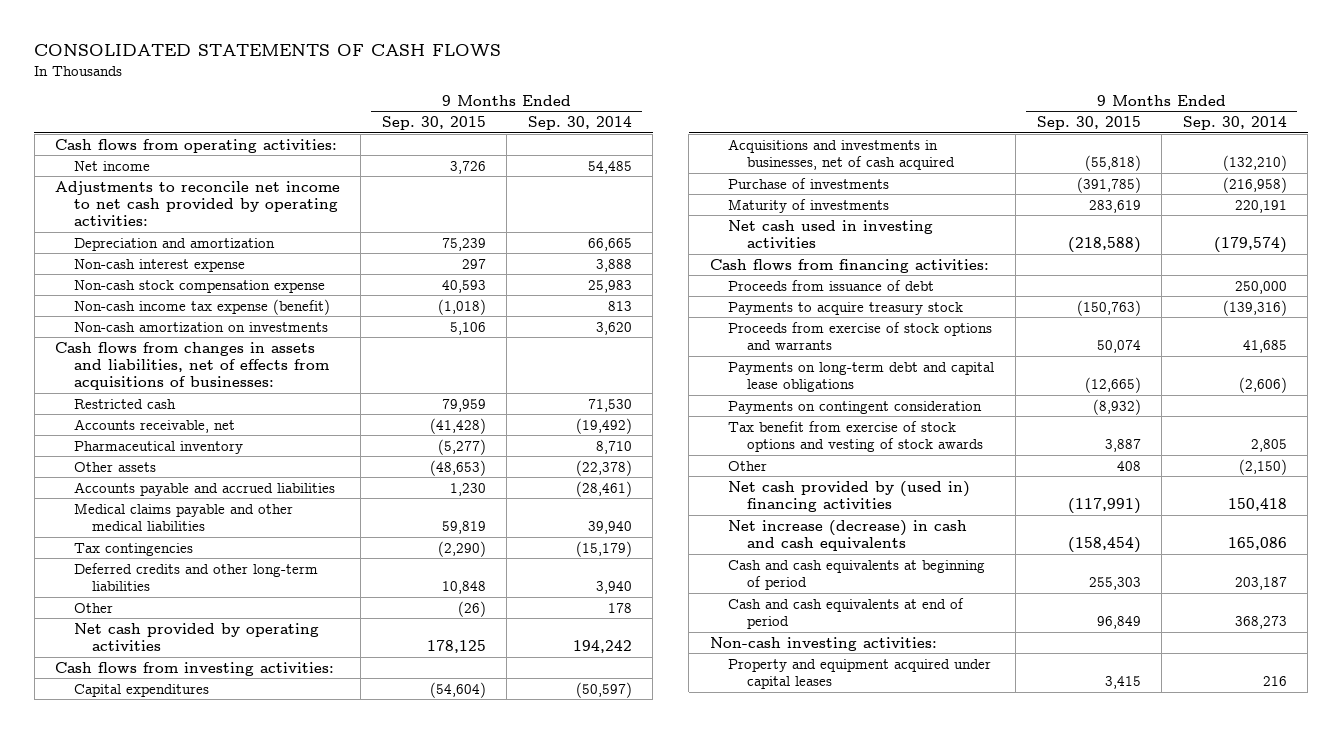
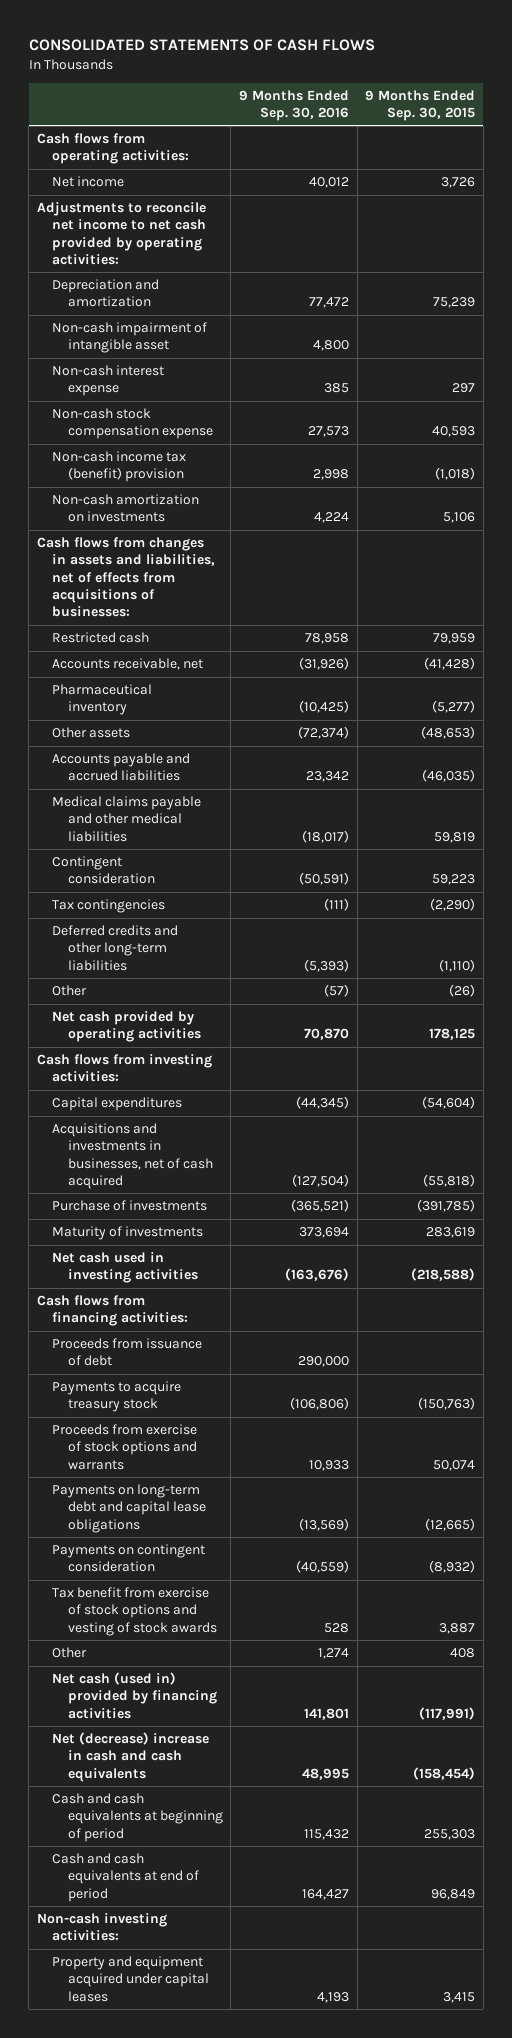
[527,116,632,131] Sep. 30, 2014 -> none
none -> [238,89,349,121] 9 Months Ended Sep. 30, 2016
none -> [52,322,208,354] Non-cash impairment of intangible asset
[73,298,330,315] Non-cash income tax expense (benefit) -> [52,451,187,483] Non-cash income tax (benefit) provision
[449,482,486,496] 1,230 -> [422,769,476,783] (46,035)
none -> [52,856,155,885] Contingent consideration
[441,580,486,594] 10,848 -> [439,958,476,972] (1,110)
[728,480,971,512] Net cash provided by (used in) financing activities -> [52,1672,217,1719] Net cash (used in) provided by financing activities
[728,519,968,551] Net increase (decrease) in cash and cash equivalents -> [52,1732,210,1782] Net (decrease) increase in cash and cash equivalents

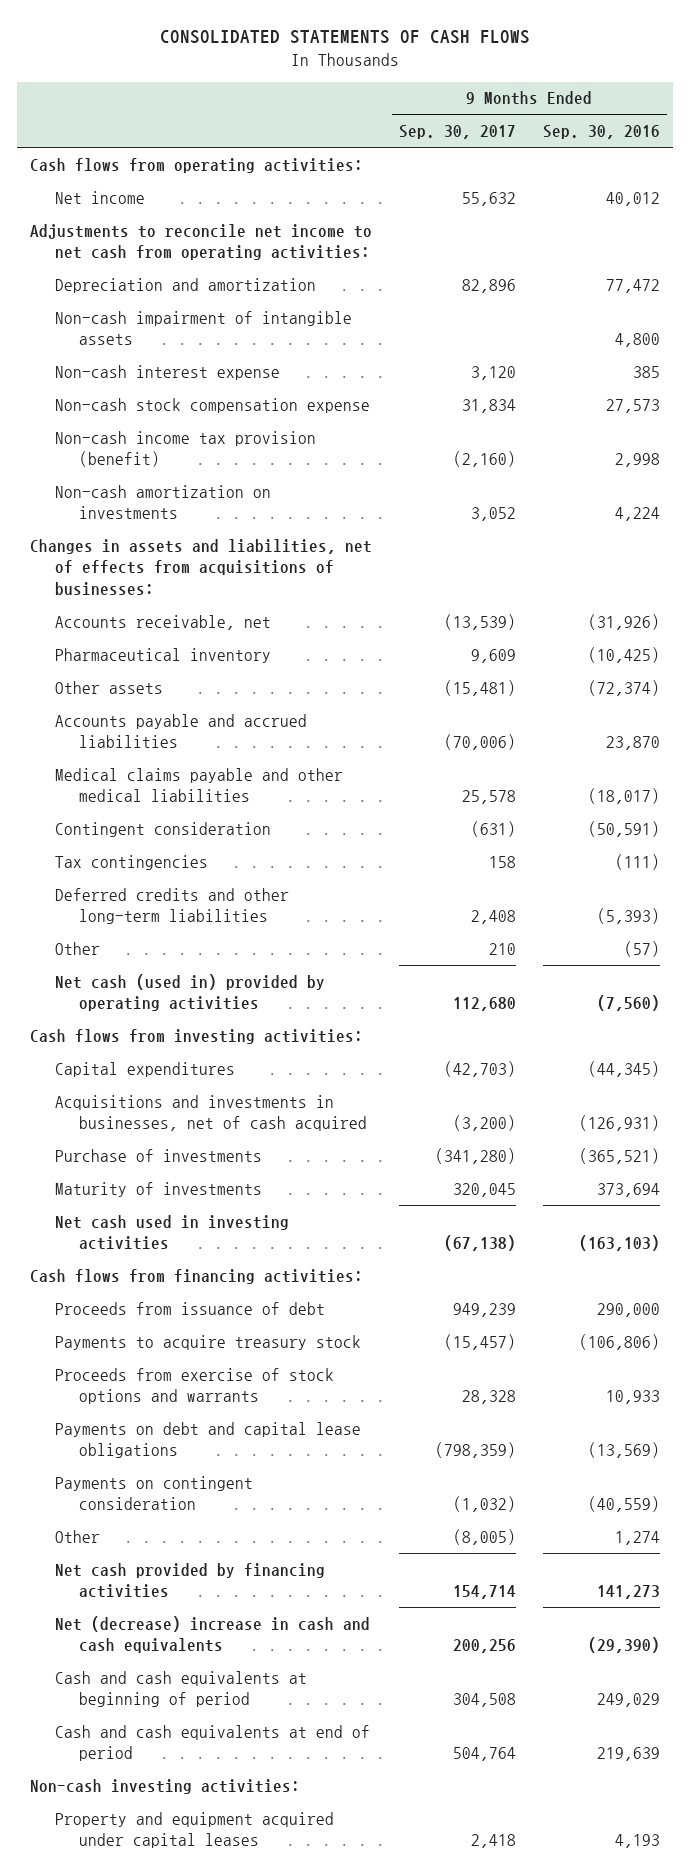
[365,89,476,121] 9 Months Ended Sep. 30, 2015 -> none
none -> [398,125,516,140] Sep. 30, 2017
[36,202,207,265] Adjustments to reconcile net income to net cash provided by operating activities: -> [29,223,372,261] Adjustments to reconcile net income to net cash from operating activities:
[52,322,208,354] Non-cash impairment of intangible asset -> [54,310,352,346] Non-cash impairment of intangible assets
[52,451,187,483] Non-cash income tax (benefit) provision -> [54,430,316,468] Non-cash income tax provision (benefit)
[52,632,150,644] Restricted cash -> none
[36,537,216,618] Cash flows from changes in assets and liabilities, net of effects from acquisitions of businesses: -> [29,538,372,596] Changes in assets and liabilities, net of effects from acquisitions of businesses:
[305,771,349,783] 23,342 -> [605,736,660,751] 23,870
[52,1011,201,1043] Net cash provided by operating activities -> [54,973,325,1012] Net cash (used in) provided by operating activities
[303,1028,349,1041] 70,870 -> [596,995,660,1012] (7,560)
[291,1173,349,1187] (127,504) -> [578,1115,660,1132] (126,931)
[284,1268,349,1282] (163,676) -> [578,1235,660,1252] (163,103)
[52,1484,206,1533] Payments on long-term debt and capital lease obligations -> [54,1421,361,1459] Payments on debt and capital lease obligations
[52,1587,217,1636] Tax benefit from exercise of stock options and vesting of stock awards -> none
[52,1672,217,1719] Net cash (used in) provided by financing activities -> [54,1562,325,1599] Net cash provided by financing activities
[303,1707,349,1720] 141,801 -> [596,1585,660,1600] 141,273
[301,1767,349,1780] 48,995 -> [587,1637,660,1654] (29,390)
[303,1828,349,1840] 115,432 -> [596,1693,660,1708] 249,029
[301,1888,349,1900] 164,427 -> [596,1747,660,1762] 219,639

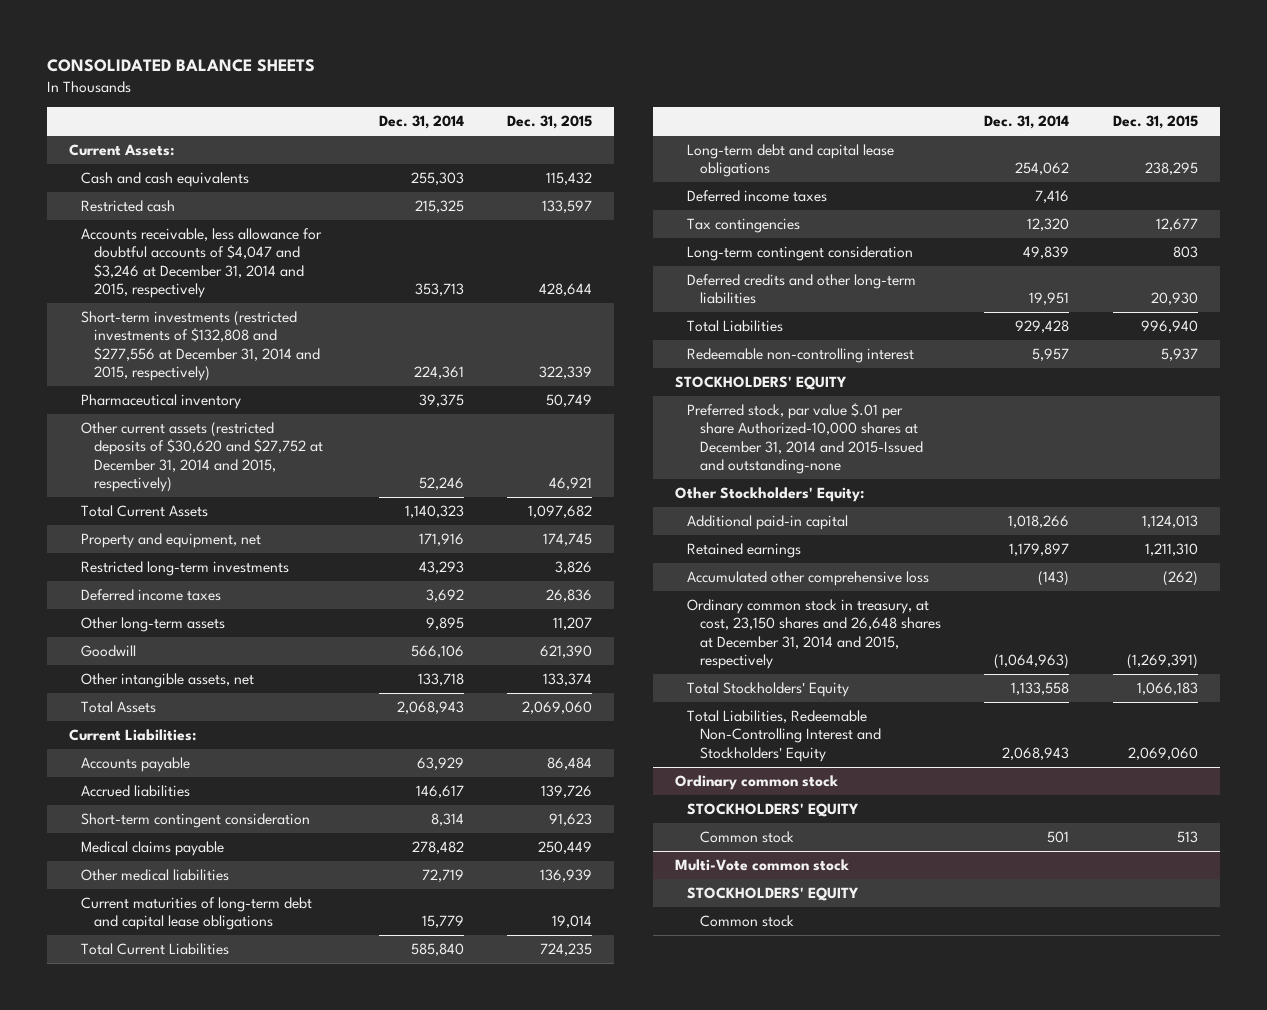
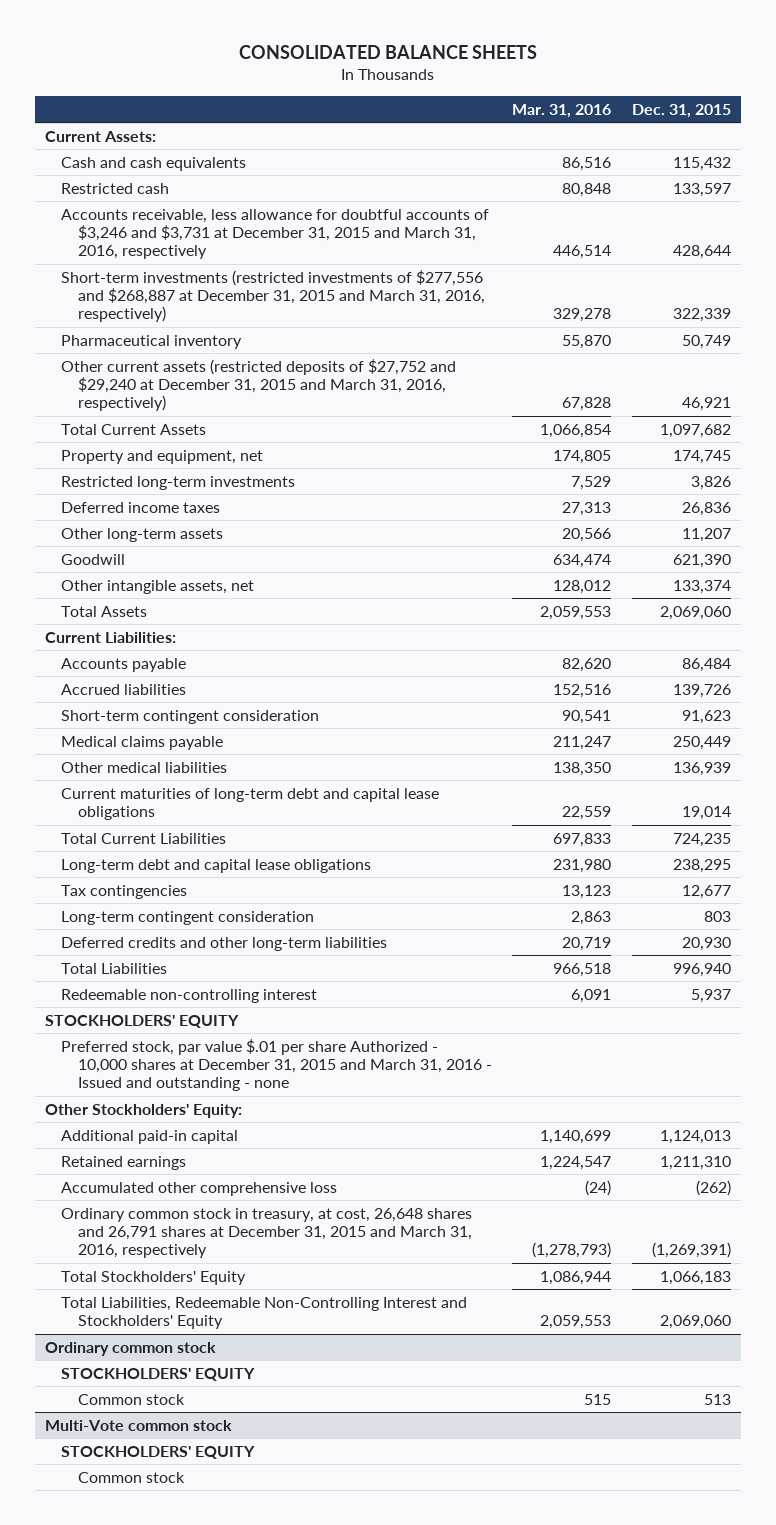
[378,115,464,130] Dec. 31, 2014 -> none
none -> [512,103,612,118] Mar. 31, 2016
[81,228,323,298] Accounts receivable, less allowance for doubtful accounts of $4,047 and $3,246 at December 31, 2014 and 2015, respectively -> [61,208,490,260] Accounts receivable, less allowance for doubtful accounts of $3,246 and $3,731 at December 31, 2015 and March 31, 2016, respectively
[81,311,320,381] Short-term investments (restricted investments of $132,808 and $277,556 at December 31, 2014 and 2015, respectively) -> [61,269,485,323] Short-term investments (restricted investments of $277,556 and $268,887 at December 31, 2015 and March 31, 2016, respectively)
[81,422,323,492] Other current assets (restricted deposits of $30,620 and $27,752 at December 31, 2014 and 2015, respectively) -> [61,358,457,412] Other current assets (restricted deposits of $27,752 and $29,240 at December 31, 2015 and March 31, 2016, respectively)
[687,190,828,203] Deferred income taxes -> none
[687,403,923,474] Preferred stock, par value $.01 per share Authorized-10,000 shares at December 31, 2014 and 2015-Issued and outstanding-none -> [61,1038,492,1092] Preferred stock, par value $.01 per share Authorized - 10,000 shares at December 31, 2015 and March 31, 2016 - Issued and outstanding - none
[687,599,941,669] Ordinary common stock in treasury, at cost, 23,150 shares and 26,648 shares at December 31, 2014 and 2015, respectively -> [61,1207,473,1259] Ordinary common stock in treasury, at cost, 26,648 shares and 26,791 shares at December 31, 2015 and March 31, 2016, respectively

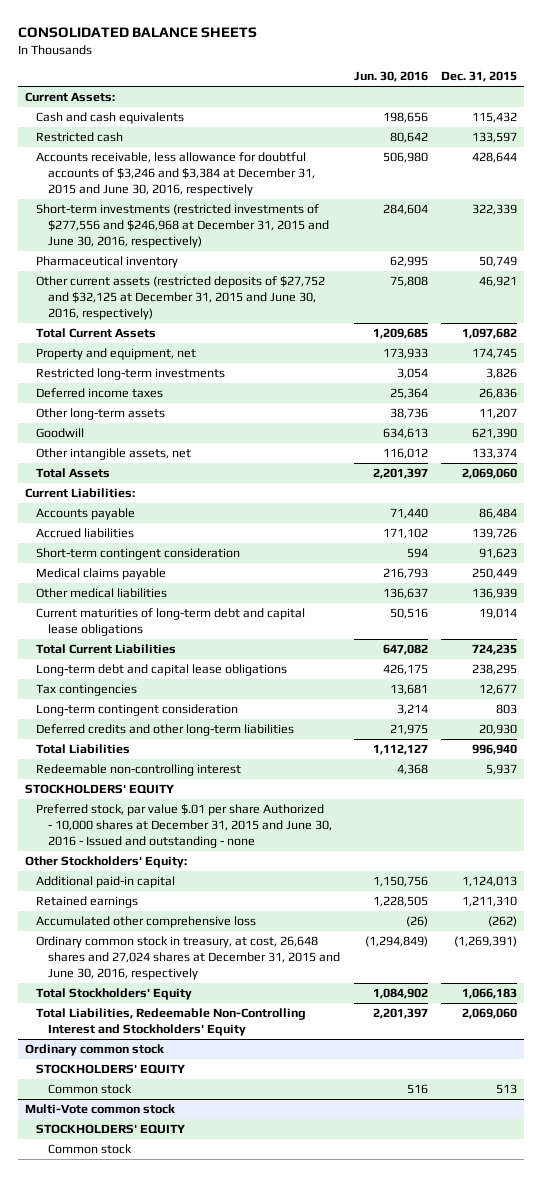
[512,103,612,118] Mar. 31, 2016 -> none
none -> [353,71,428,83] Jun. 30, 2016
[61,208,490,260] Accounts receivable, less allowance for doubtful accounts of $3,246 and $3,731 at December 31, 2015 and March 31, 2016, respectively -> [36,152,316,197] Accounts receivable, less allowance for doubtful accounts of $3,246 and $3,384 at December 31, 2015 and June 30, 2016, respectively
[61,269,485,323] Short-term investments (restricted investments of $277,556 and $268,887 at December 31, 2015 and March 31, 2016, respectively) -> [36,204,330,249] Short-term investments (restricted investments of $277,556 and $246,968 at December 31, 2015 and June 30, 2016, respectively)
[61,358,457,412] Other current assets (restricted deposits of $27,752 and $29,240 at December 31, 2015 and March 31, 2016, respectively) -> [36,276,326,321] Other current assets (restricted deposits of $27,752 and $32,125 at December 31, 2015 and June 30, 2016, respectively)
[61,1038,492,1092] Preferred stock, par value $.01 per share Authorized - 10,000 shares at December 31, 2015 and March 31, 2016 - Issued and outstanding - none -> [36,804,333,849] Preferred stock, par value $.01 per share Authorized - 10,000 shares at December 31, 2015 and June 30, 2016 - Issued and outstanding - none
[61,1207,473,1259] Ordinary common stock in treasury, at cost, 26,648 shares and 26,791 shares at December 31, 2015 and March 31, 2016, respectively -> [36,936,341,981] Ordinary common stock in treasury, at cost, 26,648 shares and 27,024 shares at December 31, 2015 and June 30, 2016, respectively

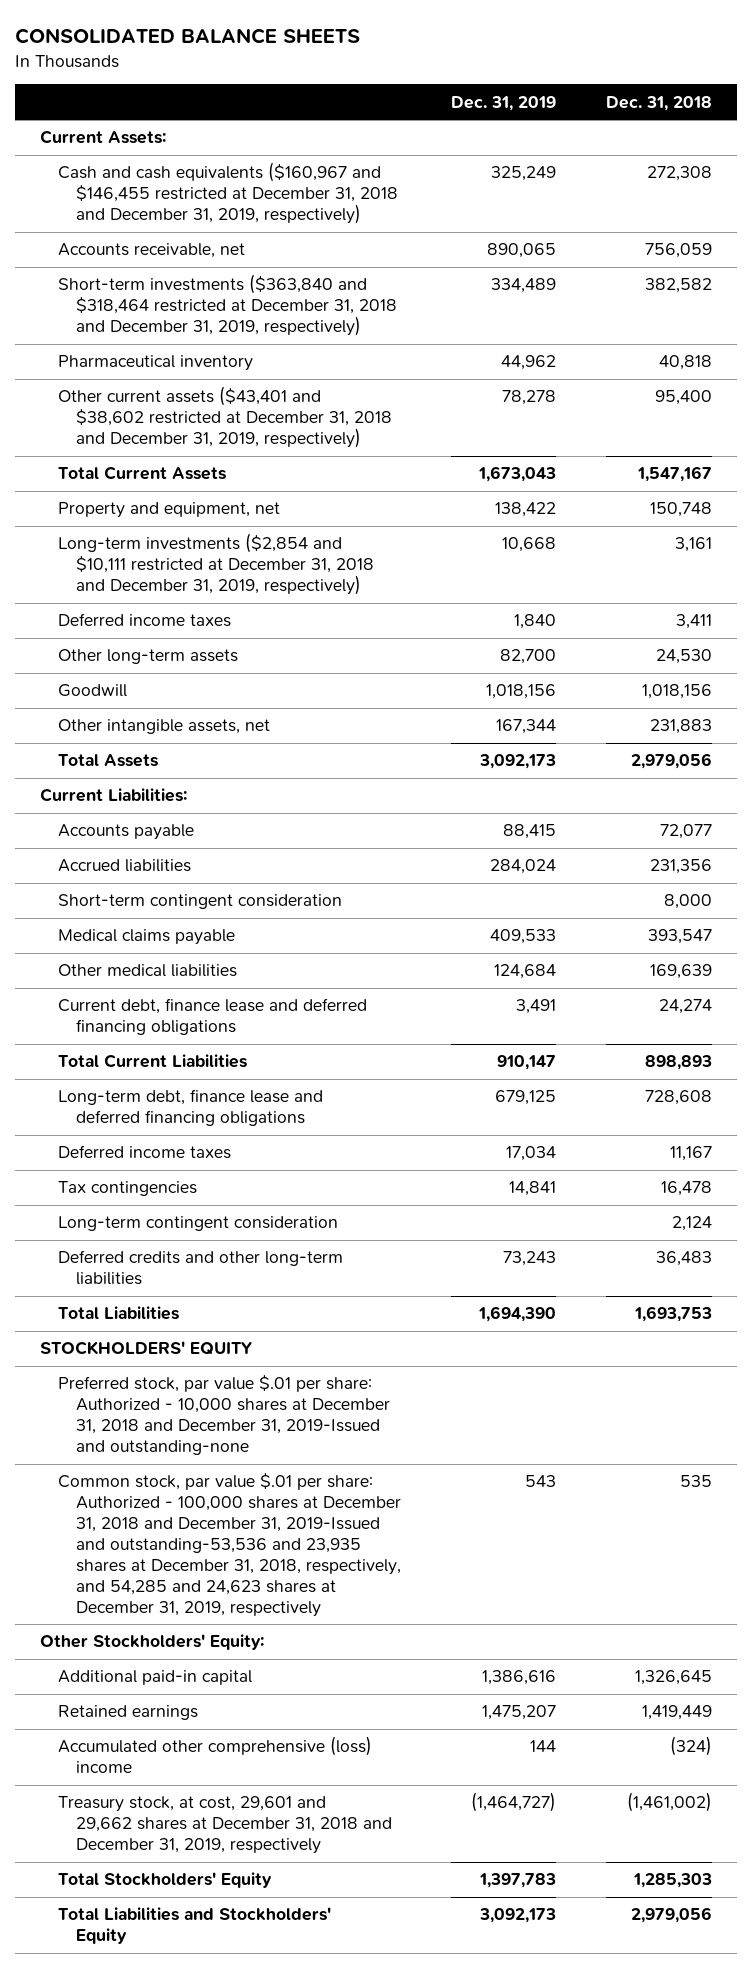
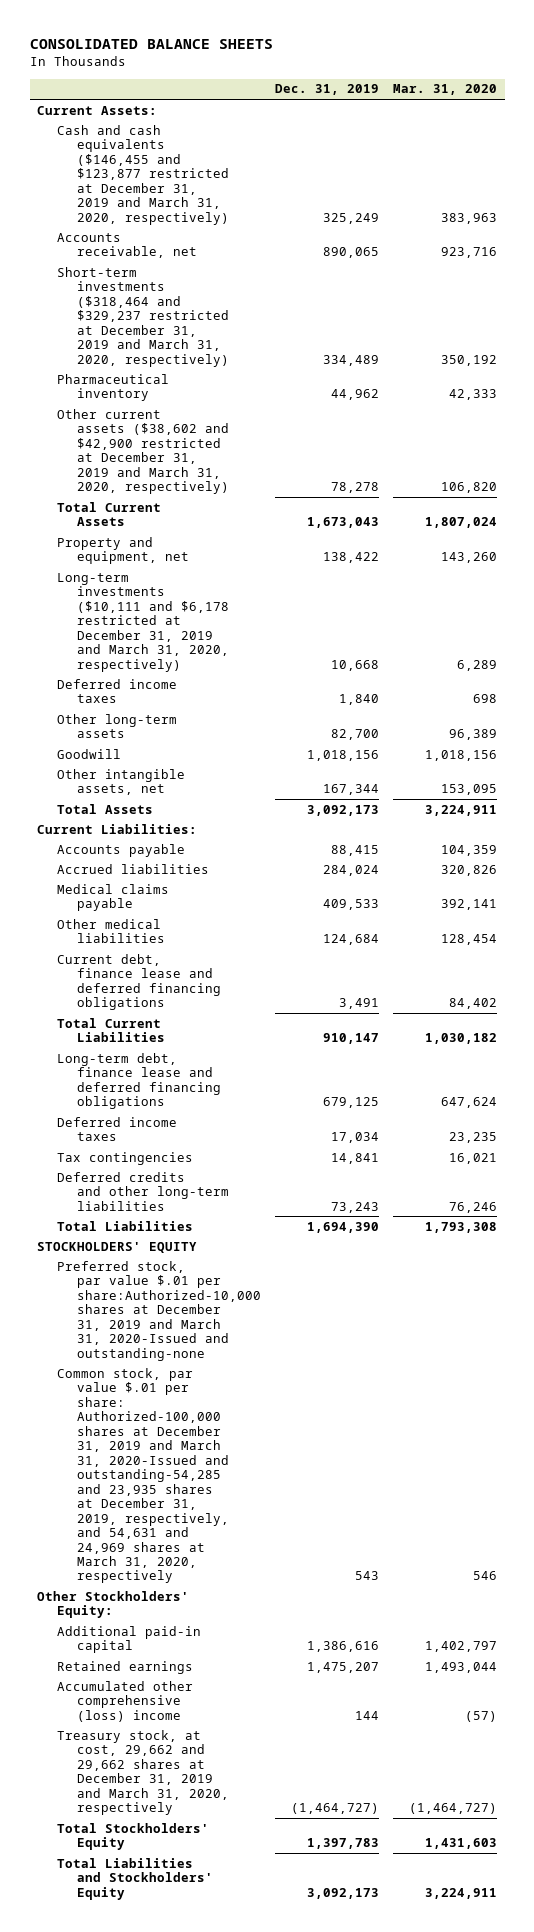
[605,95,712,111] Dec. 31, 2018 -> none
none -> [393,84,498,96] Mar. 31, 2020
[58,162,398,225] Cash and cash equivalents ($160,967 and $146,455 restricted at December 31, 2018 and December 31, 2019, respectively) -> [56,124,229,225] Cash and cash equivalents ($146,455 and $123,877 restricted at December 31, 2019 and March 31, 2020, respectively)
[58,274,397,337] Short-term investments ($363,840 and $318,464 restricted at December 31, 2018 and December 31, 2019, respectively) -> [56,266,229,367] Short-term investments ($318,464 and $329,237 restricted at December 31, 2019 and March 31, 2020, respectively)
[58,386,392,449] Other current assets ($43,401 and $38,602 restricted at December 31, 2018 and December 31, 2019, respectively) -> [56,408,229,495] Other current assets ($38,602 and $42,900 restricted at December 31, 2019 and March 31, 2020, respectively)
[58,533,374,596] Long-term investments ($2,854 and $10,111 restricted at December 31, 2018 and December 31, 2019, respectively) -> [56,572,229,672] Long-term investments ($10,111 and $6,178 restricted at December 31, 2019 and March 31, 2020, respectively)
[58,894,343,910] Short-term contingent consideration -> none
[58,1216,339,1232] Long-term contingent consideration -> none
[58,1375,390,1456] Preferred stock, par value $.01 per share: Authorized - 10,000 shares at December 31, 2018 and December 31, 2019-Issued and outstanding-none -> [56,1260,261,1361] Preferred stock, par value $.01 per share:Authorized-10,000 shares at December 31, 2019 and March 31, 2020-Issued and outstanding-none
[58,1473,401,1617] Common stock, par value $.01 per share: Authorized - 100,000 shares at December 31, 2018 and December 31, 2019-Issued and outstanding-53,536 and 23,935 shares at December 31, 2018, respectively, and 54,285 and 24,623 shares at December 31, 2019, respectively -> [56,1367,229,1584] Common stock, par value $.01 per share: Authorized-100,000 shares at December 31, 2019 and March 31, 2020-Issued and outstanding-54,285 and 23,935 shares at December 31, 2019, respectively, and 54,631 and 24,969 shares at March 31, 2020, respectively
[58,1796,392,1855] Treasury stock, at cost, 29,601 and 29,662 shares at December 31, 2018 and December 31, 2019, respectively -> [56,1729,229,1816] Treasury stock, at cost, 29,662 and 29,662 shares at December 31, 2019 and March 31, 2020, respectively

